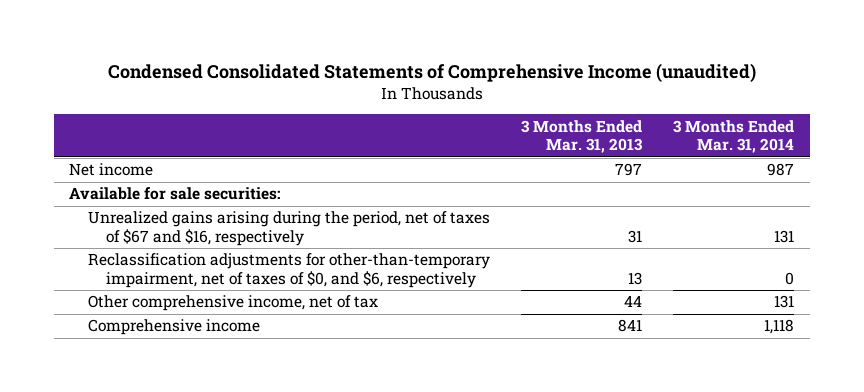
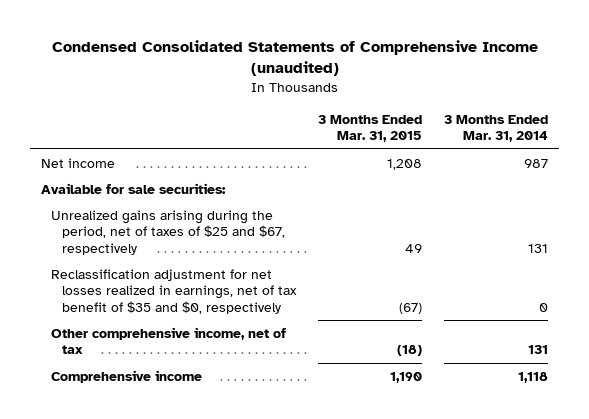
[521,119,644,154] 3 Months Ended Mar. 31, 2013 -> none
none -> [317,114,422,143] 3 Months Ended Mar. 31, 2015
[87,253,490,289] Reclassification adjustments for other-than-temporary impairment, net of taxes of $0, and $6, respectively -> none
[87,211,490,247] Unrealized gains arising during the period, net of taxes of $67 and $16, respectively -> [51,209,285,255] Unrealized gains arising during the period, net of taxes of $25 and $67, respectively
none -> [51,268,297,314] Reclassification adjustment for net losses realized in earnings, net of tax benefit of $35 and $0, respectively

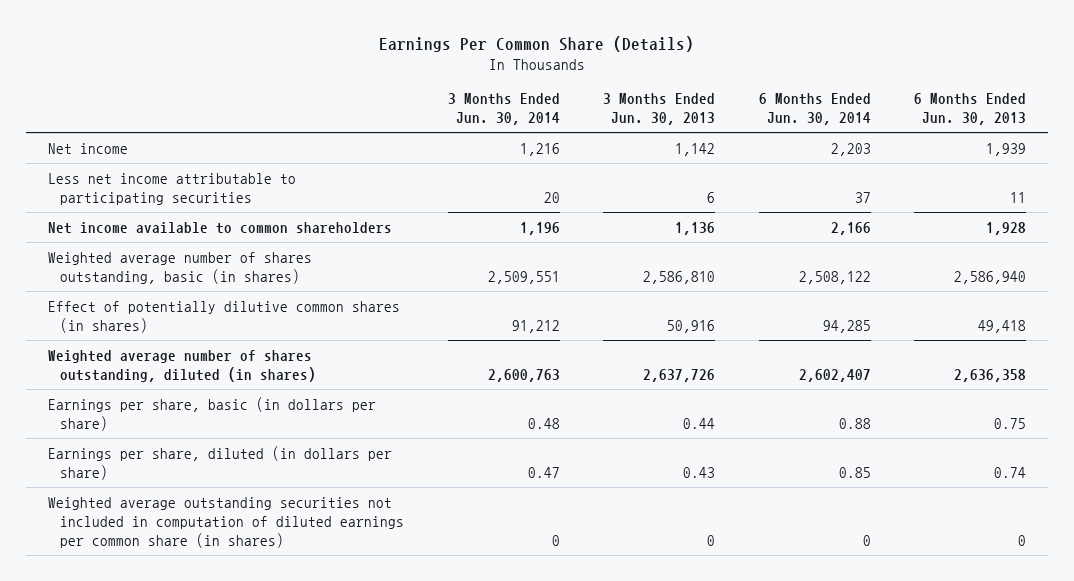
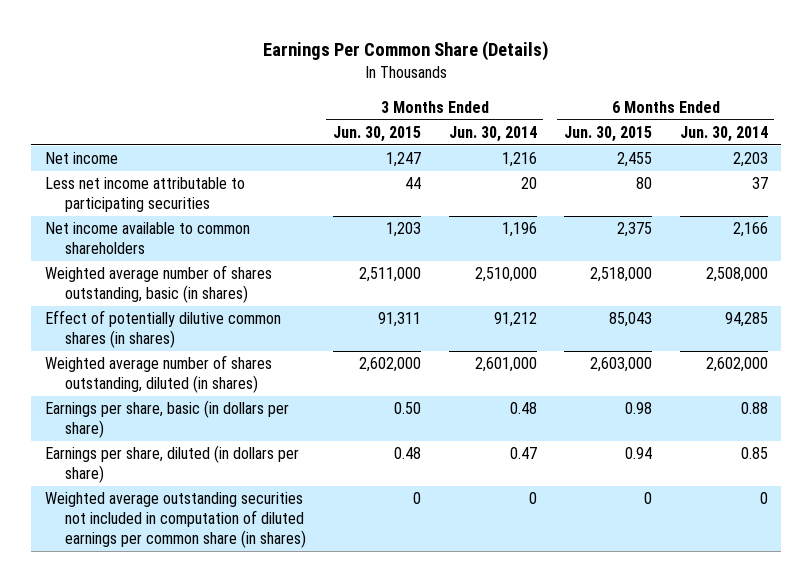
[603,93,716,126] 3 Months Ended Jun. 30, 2013 -> none
[914,93,1027,126] 6 Months Ended Jun. 30, 2013 -> none
none -> [333,125,422,142] Jun. 30, 2015
none -> [564,125,653,142] Jun. 30, 2015
[487,270,560,284] 2,509,551 -> [474,267,537,283] 2,510,000
[798,270,871,284] 2,508,122 -> [705,267,768,283] 2,508,000
[487,368,560,382] 2,600,763 -> [474,357,537,373] 2,601,000
[798,368,871,382] 2,602,407 -> [705,357,768,373] 2,602,000

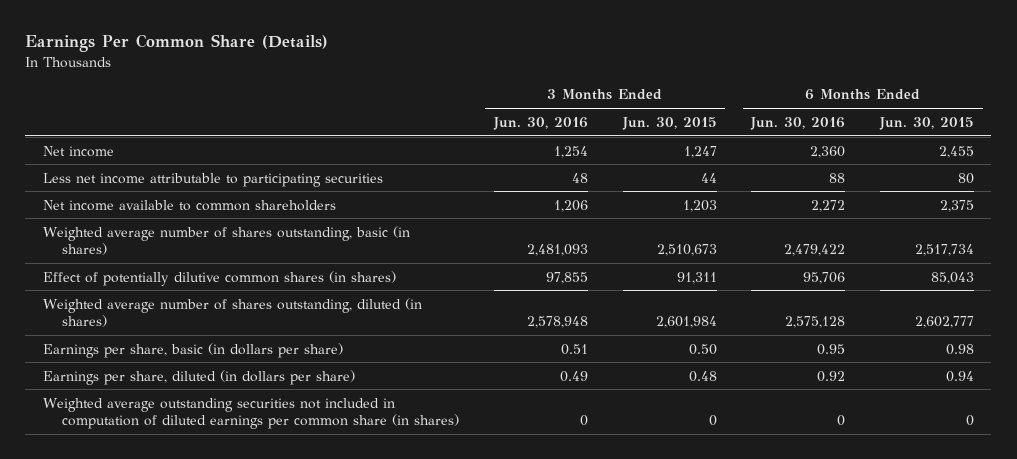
[448,125,537,142] Jun. 30, 2014 -> none
[679,125,768,142] Jun. 30, 2014 -> none
none -> [492,116,588,130] Jun. 30, 2016
none -> [750,116,846,130] Jun. 30, 2016
[359,267,422,283] 2,511,000 -> [656,244,717,257] 2,510,673
[590,267,653,283] 2,518,000 -> [915,244,975,257] 2,517,734
[359,357,422,373] 2,602,000 -> [655,316,717,329] 2,601,984
[590,357,653,373] 2,603,000 -> [915,316,975,329] 2,602,777

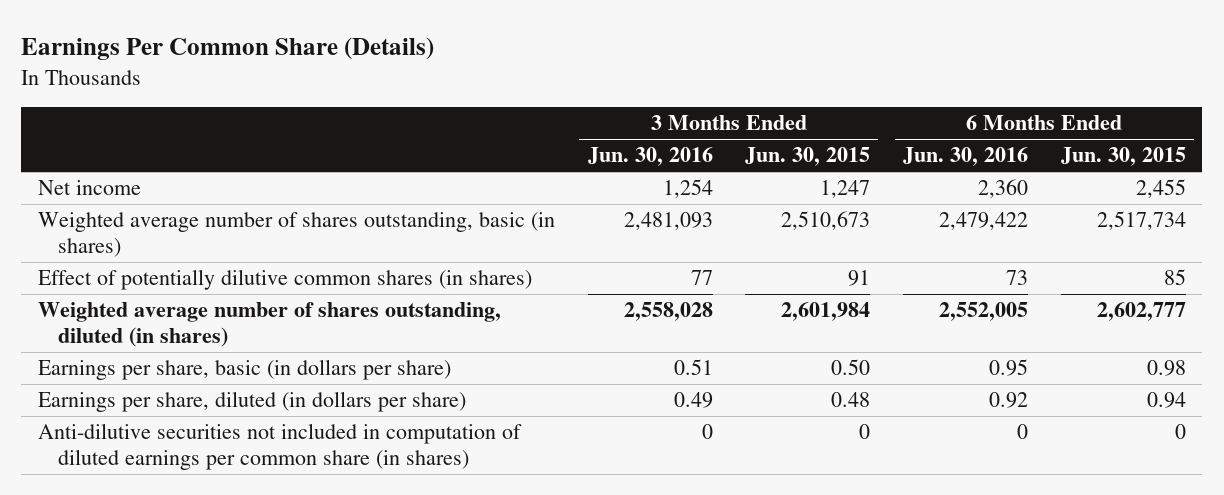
[42,172,383,187] Less net income attributable to participating securities -> none
[42,199,336,211] Net income available to common shareholders -> none
[545,271,588,284] 97,855 -> [690,270,713,286] 77
[676,271,717,284] 91,311 -> [848,270,871,287] 91
[803,271,846,284] 95,706 -> [1006,270,1029,286] 73
[931,271,975,284] 85,043 -> [1163,269,1186,286] 85
[526,316,588,329] 2,578,948 -> [623,302,713,322] 2,558,028
[785,316,846,329] 2,575,128 -> [939,302,1029,322] 2,552,005
[42,397,460,430] Weighted average outstanding securities not included in computation of diluted earnings per common share (in shares) -> [37,423,522,471] Anti-dilutive securities not included in computation of diluted earnings per common share (in shares)

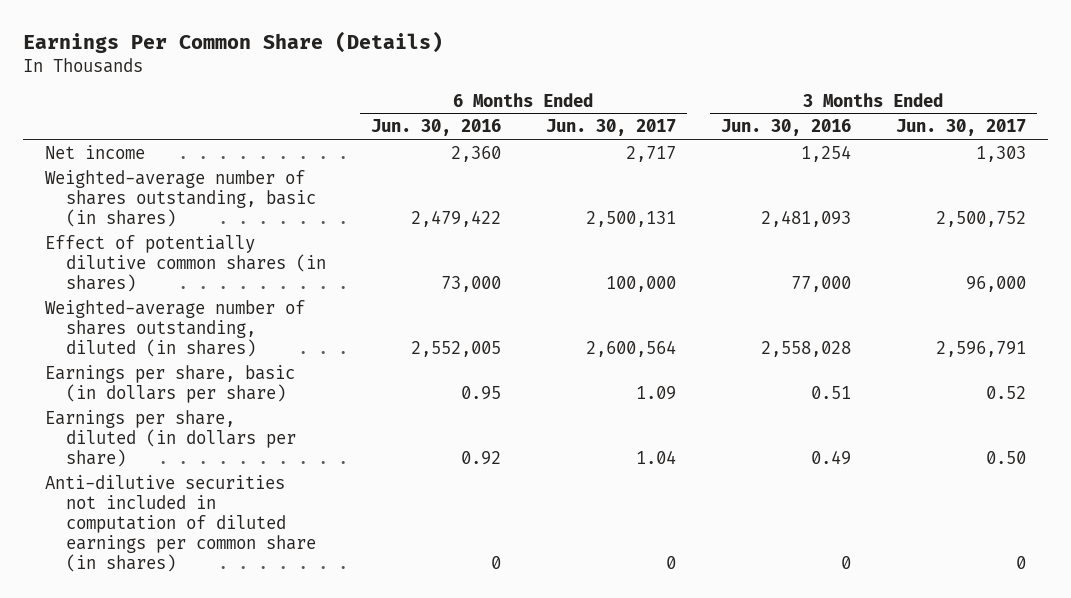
[745,147,871,167] Jun. 30, 2015 -> none
[1060,147,1186,167] Jun. 30, 2015 -> none
none -> [545,119,676,137] Jun. 30, 2017
none -> [895,119,1026,137] Jun. 30, 2017
[37,212,555,258] Weighted average number of shares outstanding, basic (in shares) -> [45,169,316,227] Weighted-average number of shares outstanding, basic (in shares)
[690,270,713,286] 77 -> [790,275,851,292] 77,000
[1006,270,1029,286] 73 -> [440,275,501,292] 73,000
[37,302,501,348] Weighted average number of shares outstanding, diluted (in shares) -> [45,299,306,357] Weighted-average number of shares outstanding, diluted (in shares)

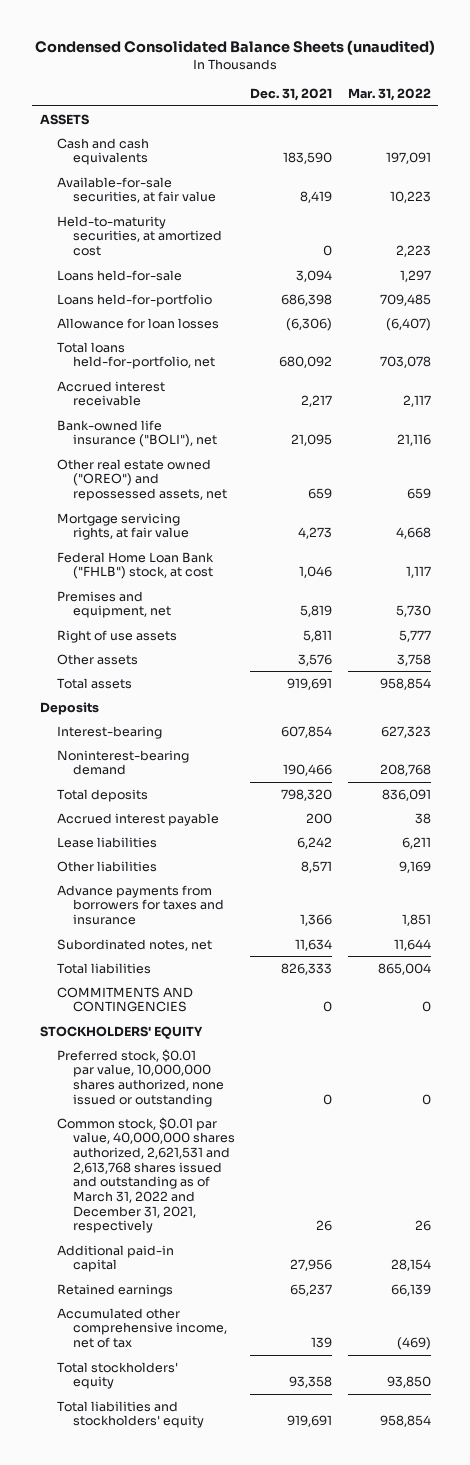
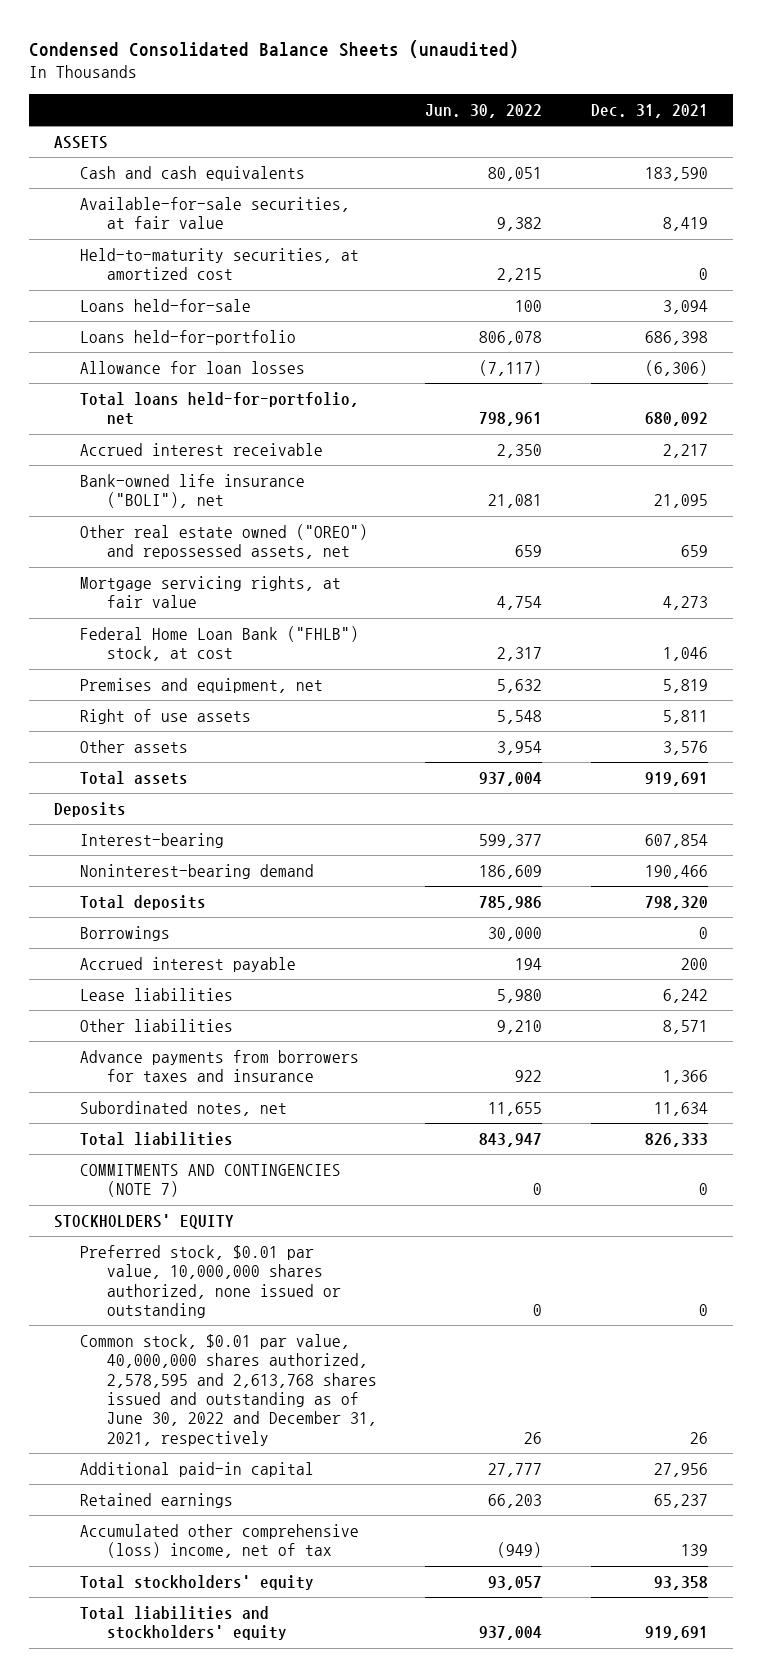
[347,87,431,101] Mar. 31, 2022 -> none
none -> [425,103,543,118] Jun. 30, 2022
none -> [80,925,171,941] Borrowings
[56,986,193,1013] COMMITMENTS AND CONTINGENCIES -> [80,1163,342,1198] COMMITMENTS AND CONTINGENCIES (NOTE 7)
[56,1116,236,1234] Common stock, $0.01 par value, 40,000,000 shares authorized, 2,621,531 and 2,613,768 shares issued and outstanding as of March 31, 2022 and December 31, 2021, respectively -> [80,1333,377,1446] Common stock, $0.01 par value, 40,000,000 shares authorized, 2,578,595 and 2,613,768 shares issued and outstanding as of June 30, 2022 and December 31, 2021, respectively
[56,1307,228,1349] Accumulated other comprehensive income, net of tax -> [80,1523,360,1559] Accumulated other comprehensive (loss) income, net of tax

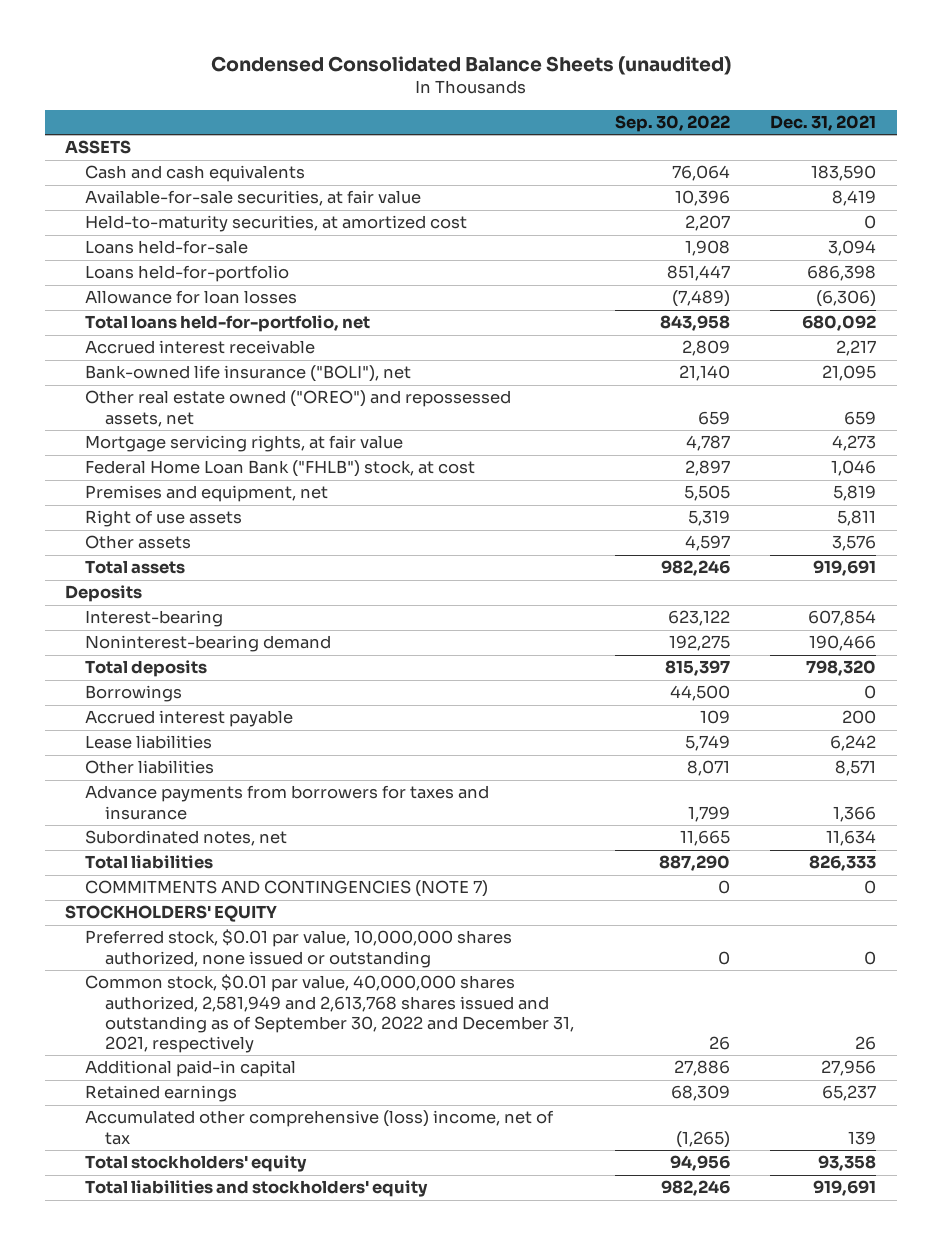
[425,103,543,118] Jun. 30, 2022 -> none
none -> [614,115,730,133] Sep. 30, 2022
[80,1333,377,1446] Common stock, $0.01 par value, 40,000,000 shares authorized, 2,578,595 and 2,613,768 shares issued and outstanding as of June 30, 2022 and December 31, 2021, respectively -> [84,974,574,1054] Common stock, $0.01 par value, 40,000,000 shares authorized, 2,581,949 and 2,613,768 shares issued and outstanding as of September 30, 2022 and December 31, 2021, respectively

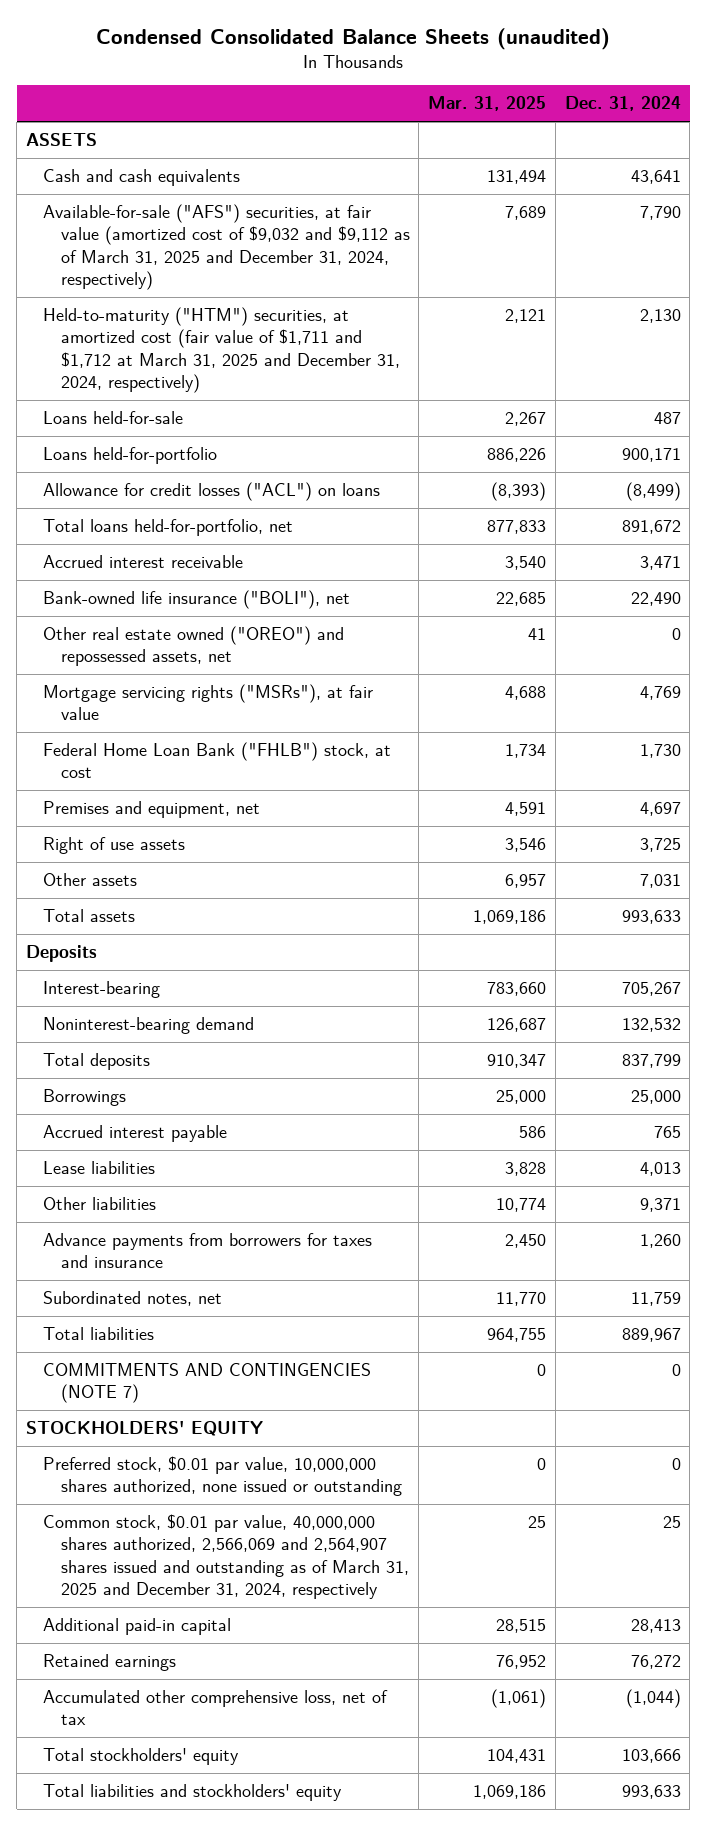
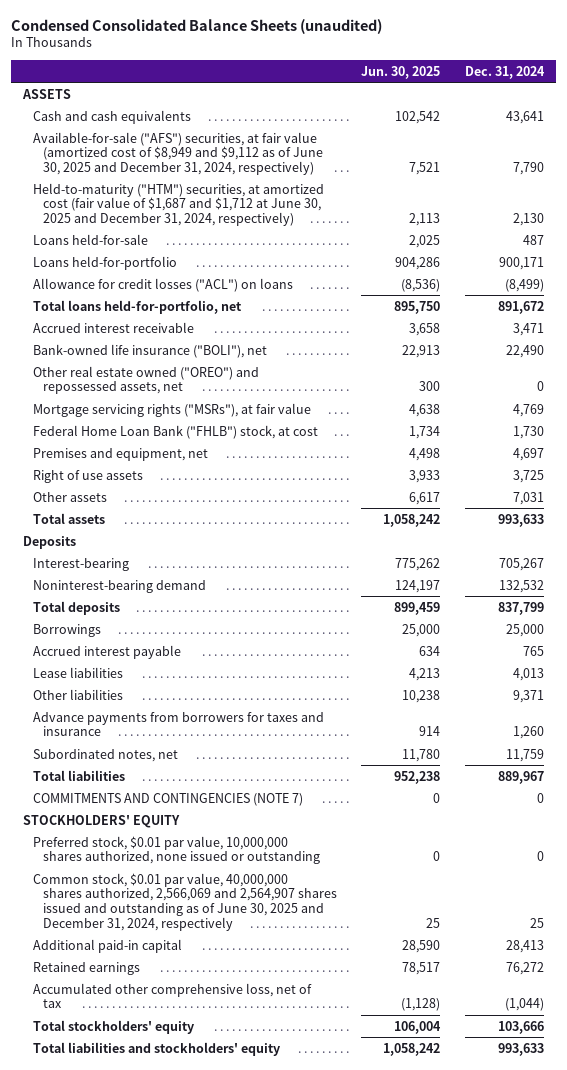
[428,96,547,112] Mar. 31, 2025 -> none
none -> [361,65,441,79] Jun. 30, 2025
[43,204,410,290] Available-for-sale ("AFS") securities, at fair value (amortized cost of $9,032 and $9,112 as of March 31, 2025 and December 31, 2024, respectively) -> [33,131,324,175] Available-for-sale ("AFS") securities, at fair value (amortized cost of $8,949 and $9,112 as of June 30, 2025 and December 31, 2024, respectively)
[43,307,400,393] Held-to-maturity ("HTM") securities, at amortized cost (fair value of $1,711 and $1,712 at March 31, 2025 and December 31, 2024, respectively) -> [33,182,325,226] Held-to-maturity ("HTM") securities, at amortized cost (fair value of $1,687 and $1,712 at June 30, 2025 and December 31, 2024, respectively)
[43,1514,409,1599] Common stock, $0.01 par value, 40,000,000 shares authorized, 2,566,069 and 2,564,907 shares issued and outstanding as of March 31, 2025 and December 31, 2024, respectively -> [33,872,338,931] Common stock, $0.01 par value, 40,000,000 shares authorized, 2,566,069 and 2,564,907 shares issued and outstanding as of June 30, 2025 and December 31, 2024, respectively

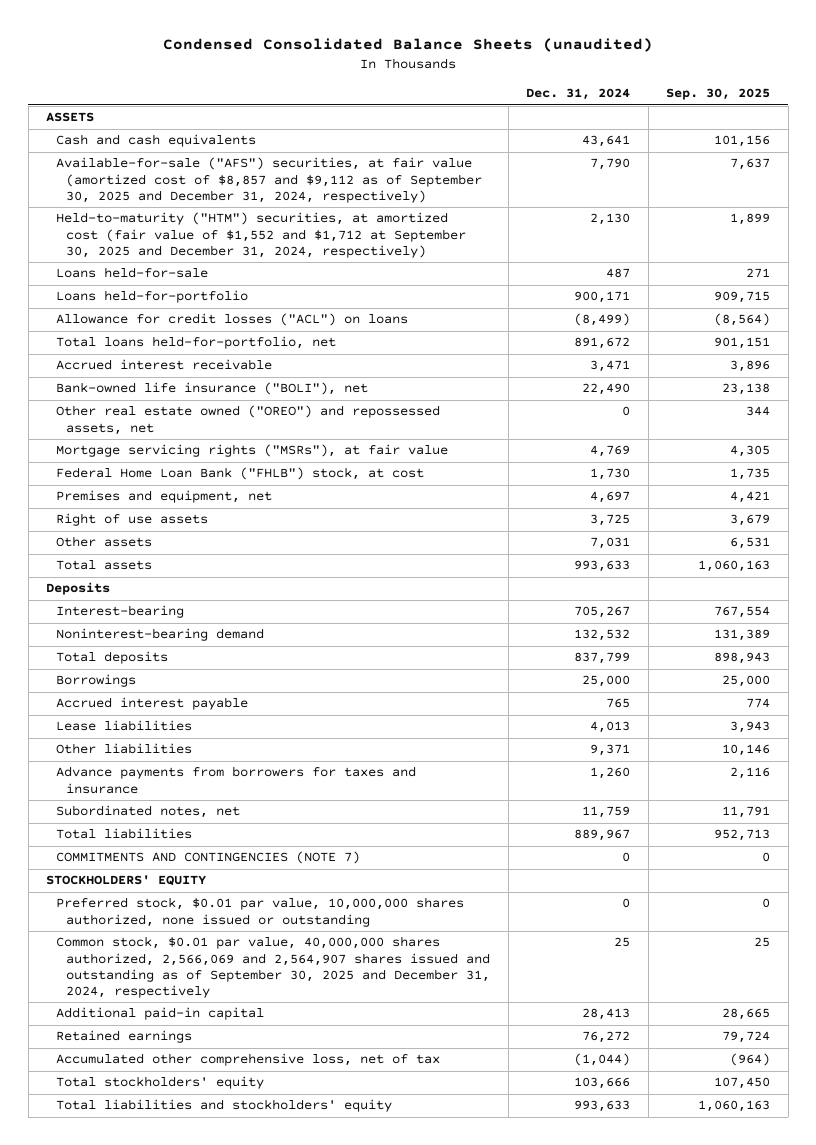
[361,65,441,79] Jun. 30, 2025 -> none
none -> [666,88,771,101] Sep. 30, 2025
[33,131,324,175] Available-for-sale ("AFS") securities, at fair value (amortized cost of $8,949 and $9,112 as of June 30, 2025 and December 31, 2024, respectively) -> [56,157,483,203] Available-for-sale ("AFS") securities, at fair value (amortized cost of $8,857 and $9,112 as of September 30, 2025 and December 31, 2024, respectively)
[33,182,325,226] Held-to-maturity ("HTM") securities, at amortized cost (fair value of $1,687 and $1,712 at June 30, 2025 and December 31, 2024, respectively) -> [56,212,467,258] Held-to-maturity ("HTM") securities, at amortized cost (fair value of $1,552 and $1,712 at September 30, 2025 and December 31, 2024, respectively)
[33,872,338,931] Common stock, $0.01 par value, 40,000,000 shares authorized, 2,566,069 and 2,564,907 shares issued and outstanding as of June 30, 2025 and December 31, 2024, respectively -> [56,936,491,998] Common stock, $0.01 par value, 40,000,000 shares authorized, 2,566,069 and 2,564,907 shares issued and outstanding as of September 30, 2025 and December 31, 2024, respectively

